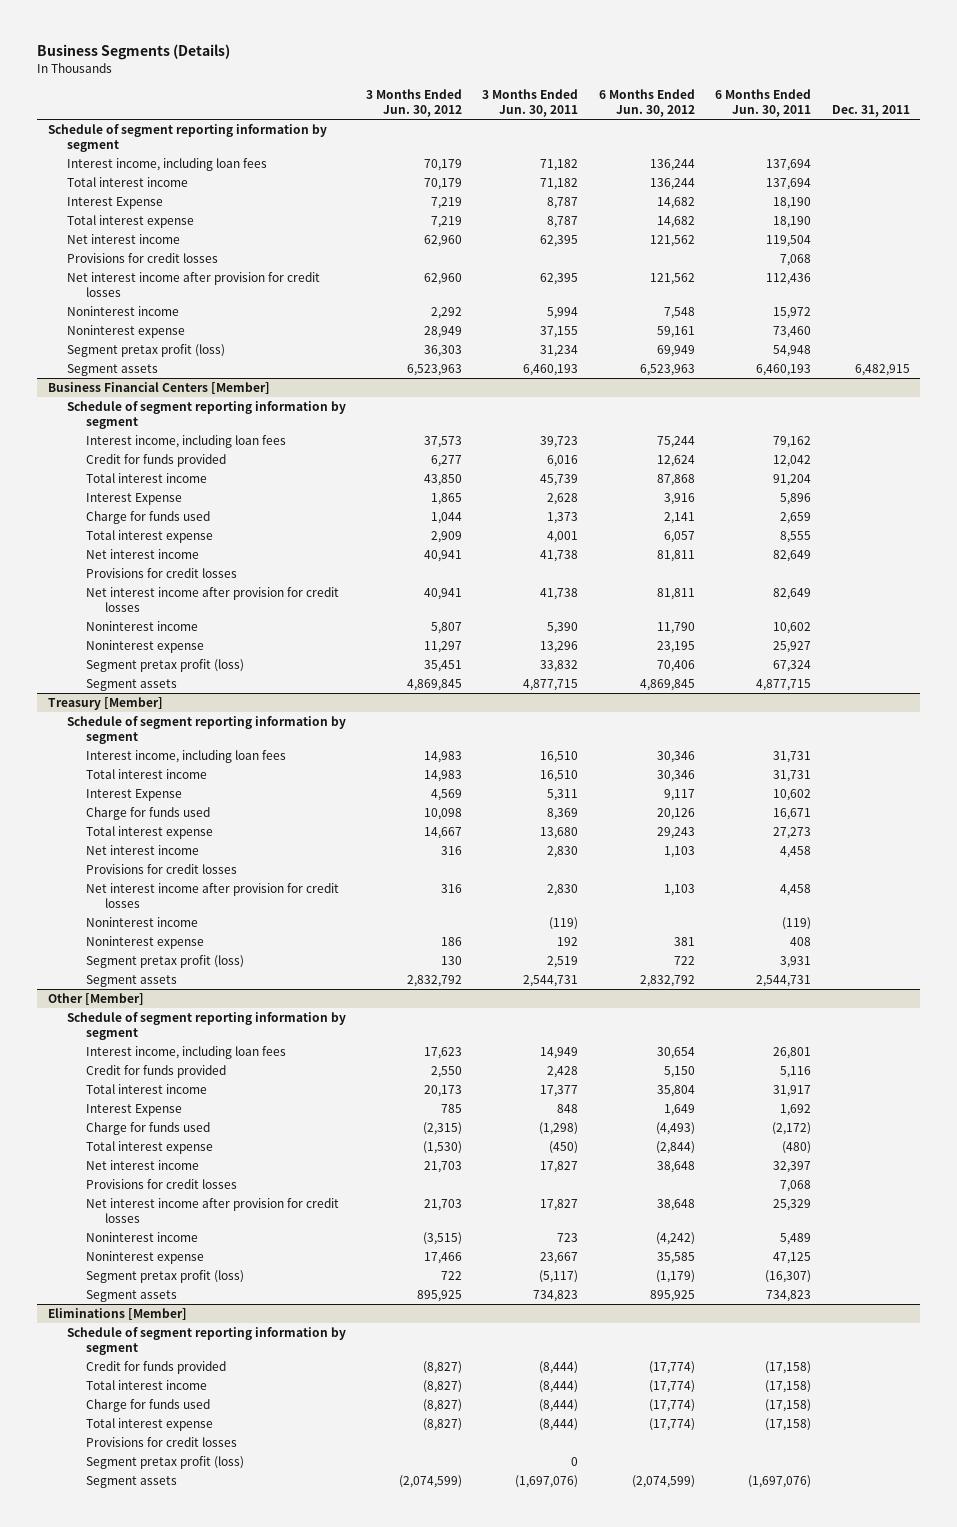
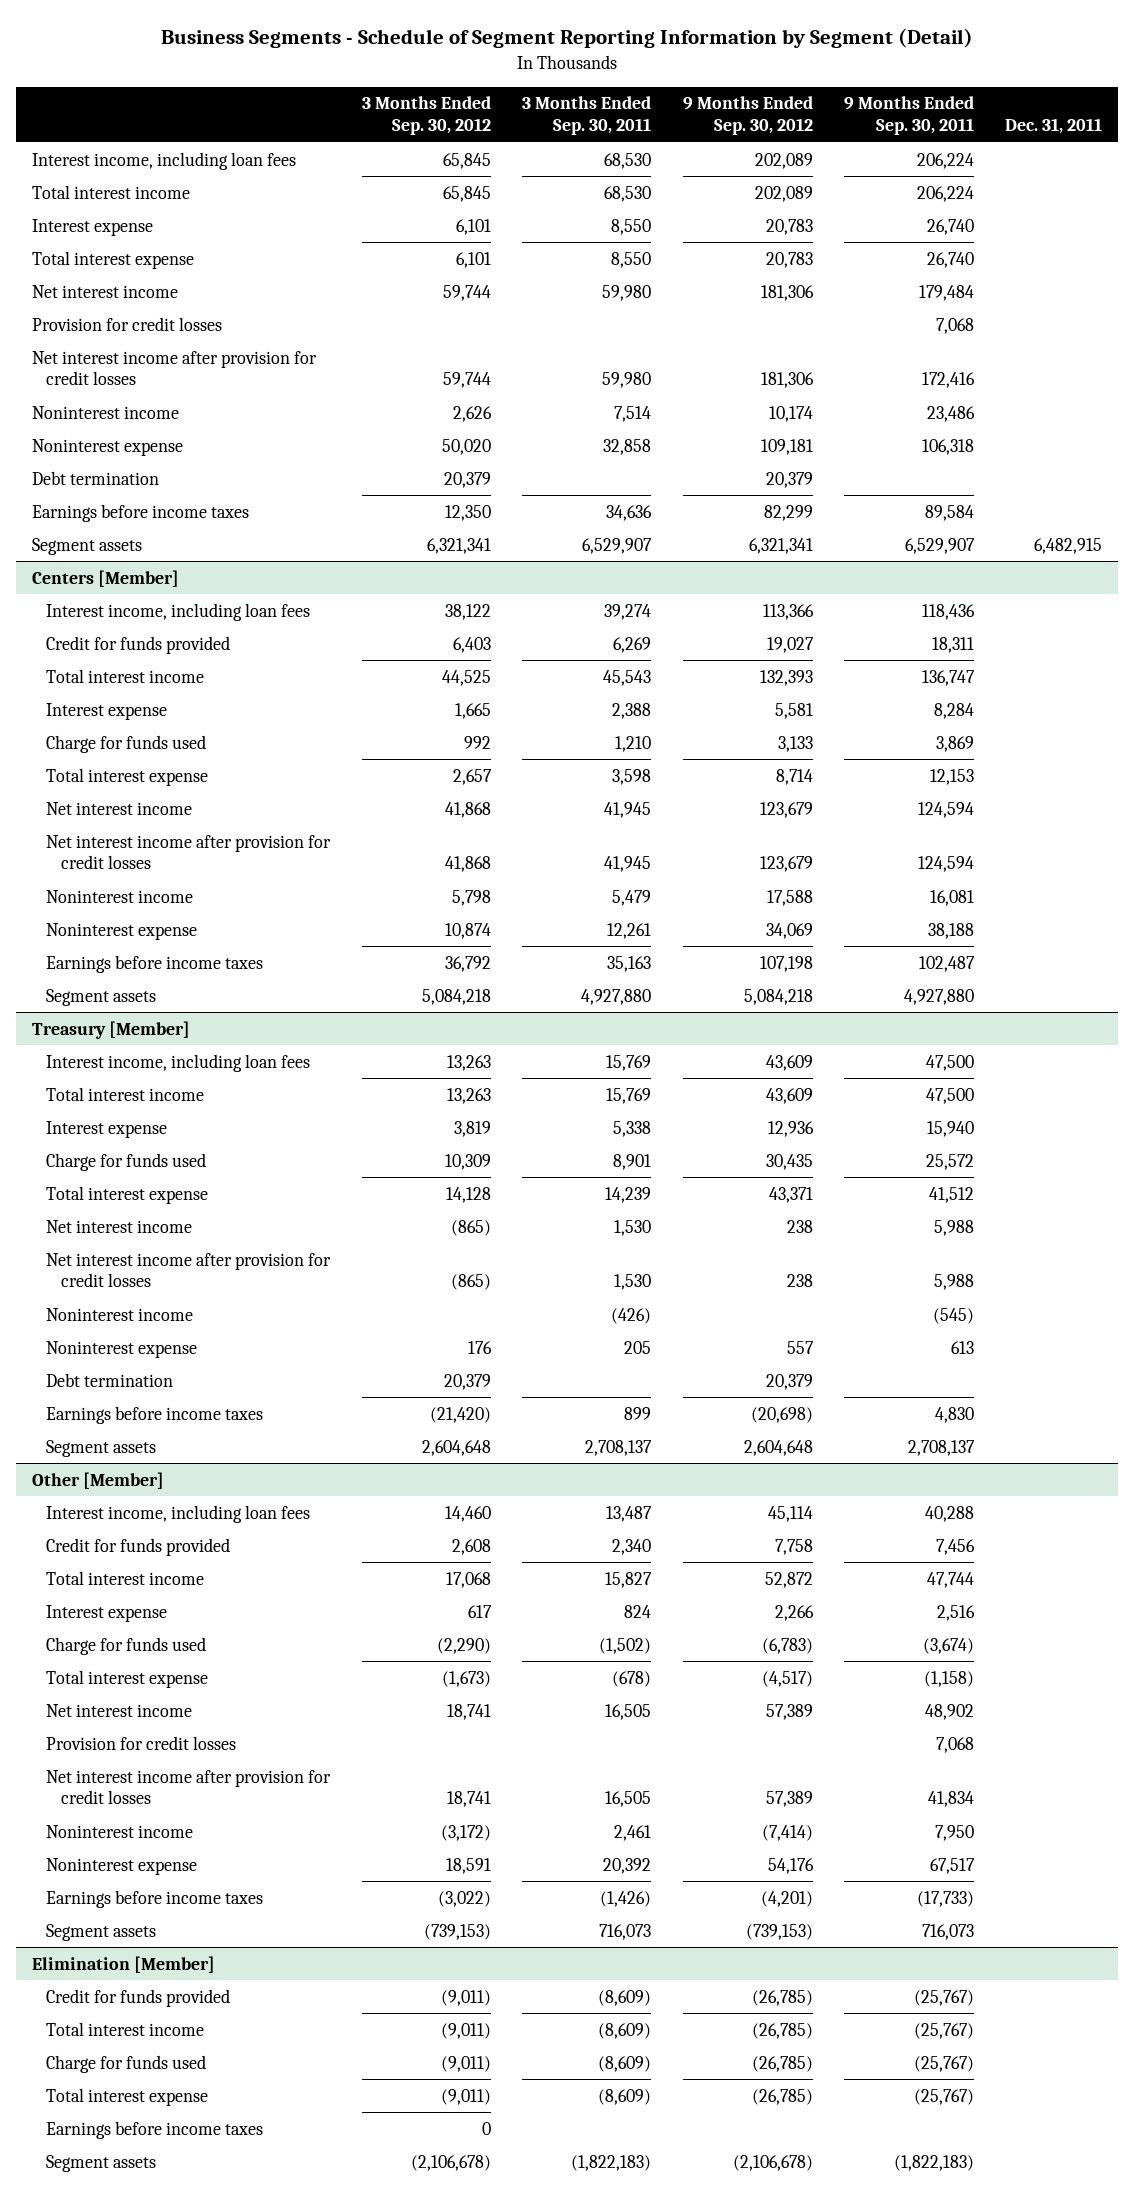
[37,44,231,61] Business Segments (Details) -> [161,28,974,49] Business Segments - Schedule of Segment Reporting Information by Segment (Detail)
[366,88,463,118] 3 Months Ended Jun. 30, 2012 -> none
[482,88,579,118] 3 Months Ended Jun. 30, 2011 -> none
[598,88,695,118] 6 Months Ended Jun. 30, 2012 -> none
[715,88,812,118] 6 Months Ended Jun. 30, 2011 -> none
none -> [361,96,491,136] 3 Months Ended Sep. 30, 2012
none -> [522,96,652,136] 3 Months Ended Sep. 30, 2011
none -> [682,96,813,136] 9 Months Ended Sep. 30, 2012
none -> [843,96,974,136] 9 Months Ended Sep. 30, 2011
[47,123,327,153] Schedule of segment reporting information by segment -> none
[66,196,163,209] Interest Expense -> [31,218,153,236] Interest expense
[66,252,218,263] Provisions for credit losses -> [31,316,222,331] Provision for credit losses
none -> [31,470,159,485] Debt termination
[66,343,225,357] Segment pretax profit (loss) -> [31,503,249,522] Earnings before income taxes
[66,400,346,430] Schedule of segment reporting information by segment -> none
[47,381,270,394] Business Financial Centers [Member] -> [31,569,179,587] Centers [Member]
[85,492,182,505] Interest Expense -> [46,702,168,720] Interest expense
[85,567,237,578] Provisions for credit losses -> none
[85,658,244,672] Segment pretax profit (loss) -> [46,954,264,973] Earnings before income taxes
[66,715,346,745] Schedule of segment reporting information by segment -> none
[85,788,182,801] Interest Expense -> [46,1120,168,1138] Interest expense
[85,863,237,874] Provisions for credit losses -> none
none -> [46,1372,174,1387] Debt termination
[85,954,244,968] Segment pretax profit (loss) -> [46,1405,264,1424] Earnings before income taxes
[66,1011,346,1041] Schedule of segment reporting information by segment -> none
[85,1103,182,1116] Interest Expense -> [46,1604,168,1622] Interest expense
[85,1178,237,1189] Provisions for credit losses -> [46,1735,237,1750] Provision for credit losses
[85,1269,244,1283] Segment pretax profit (loss) -> [46,1889,264,1908] Earnings before income taxes
[66,1326,346,1356] Schedule of segment reporting information by segment -> none
[47,1307,187,1320] Eliminations [Member] -> [31,1955,215,1973] Elimination [Member]
[85,1436,237,1447] Provisions for credit losses -> none
[85,1455,244,1469] Segment pretax profit (loss) -> [46,2120,264,2139] Earnings before income taxes

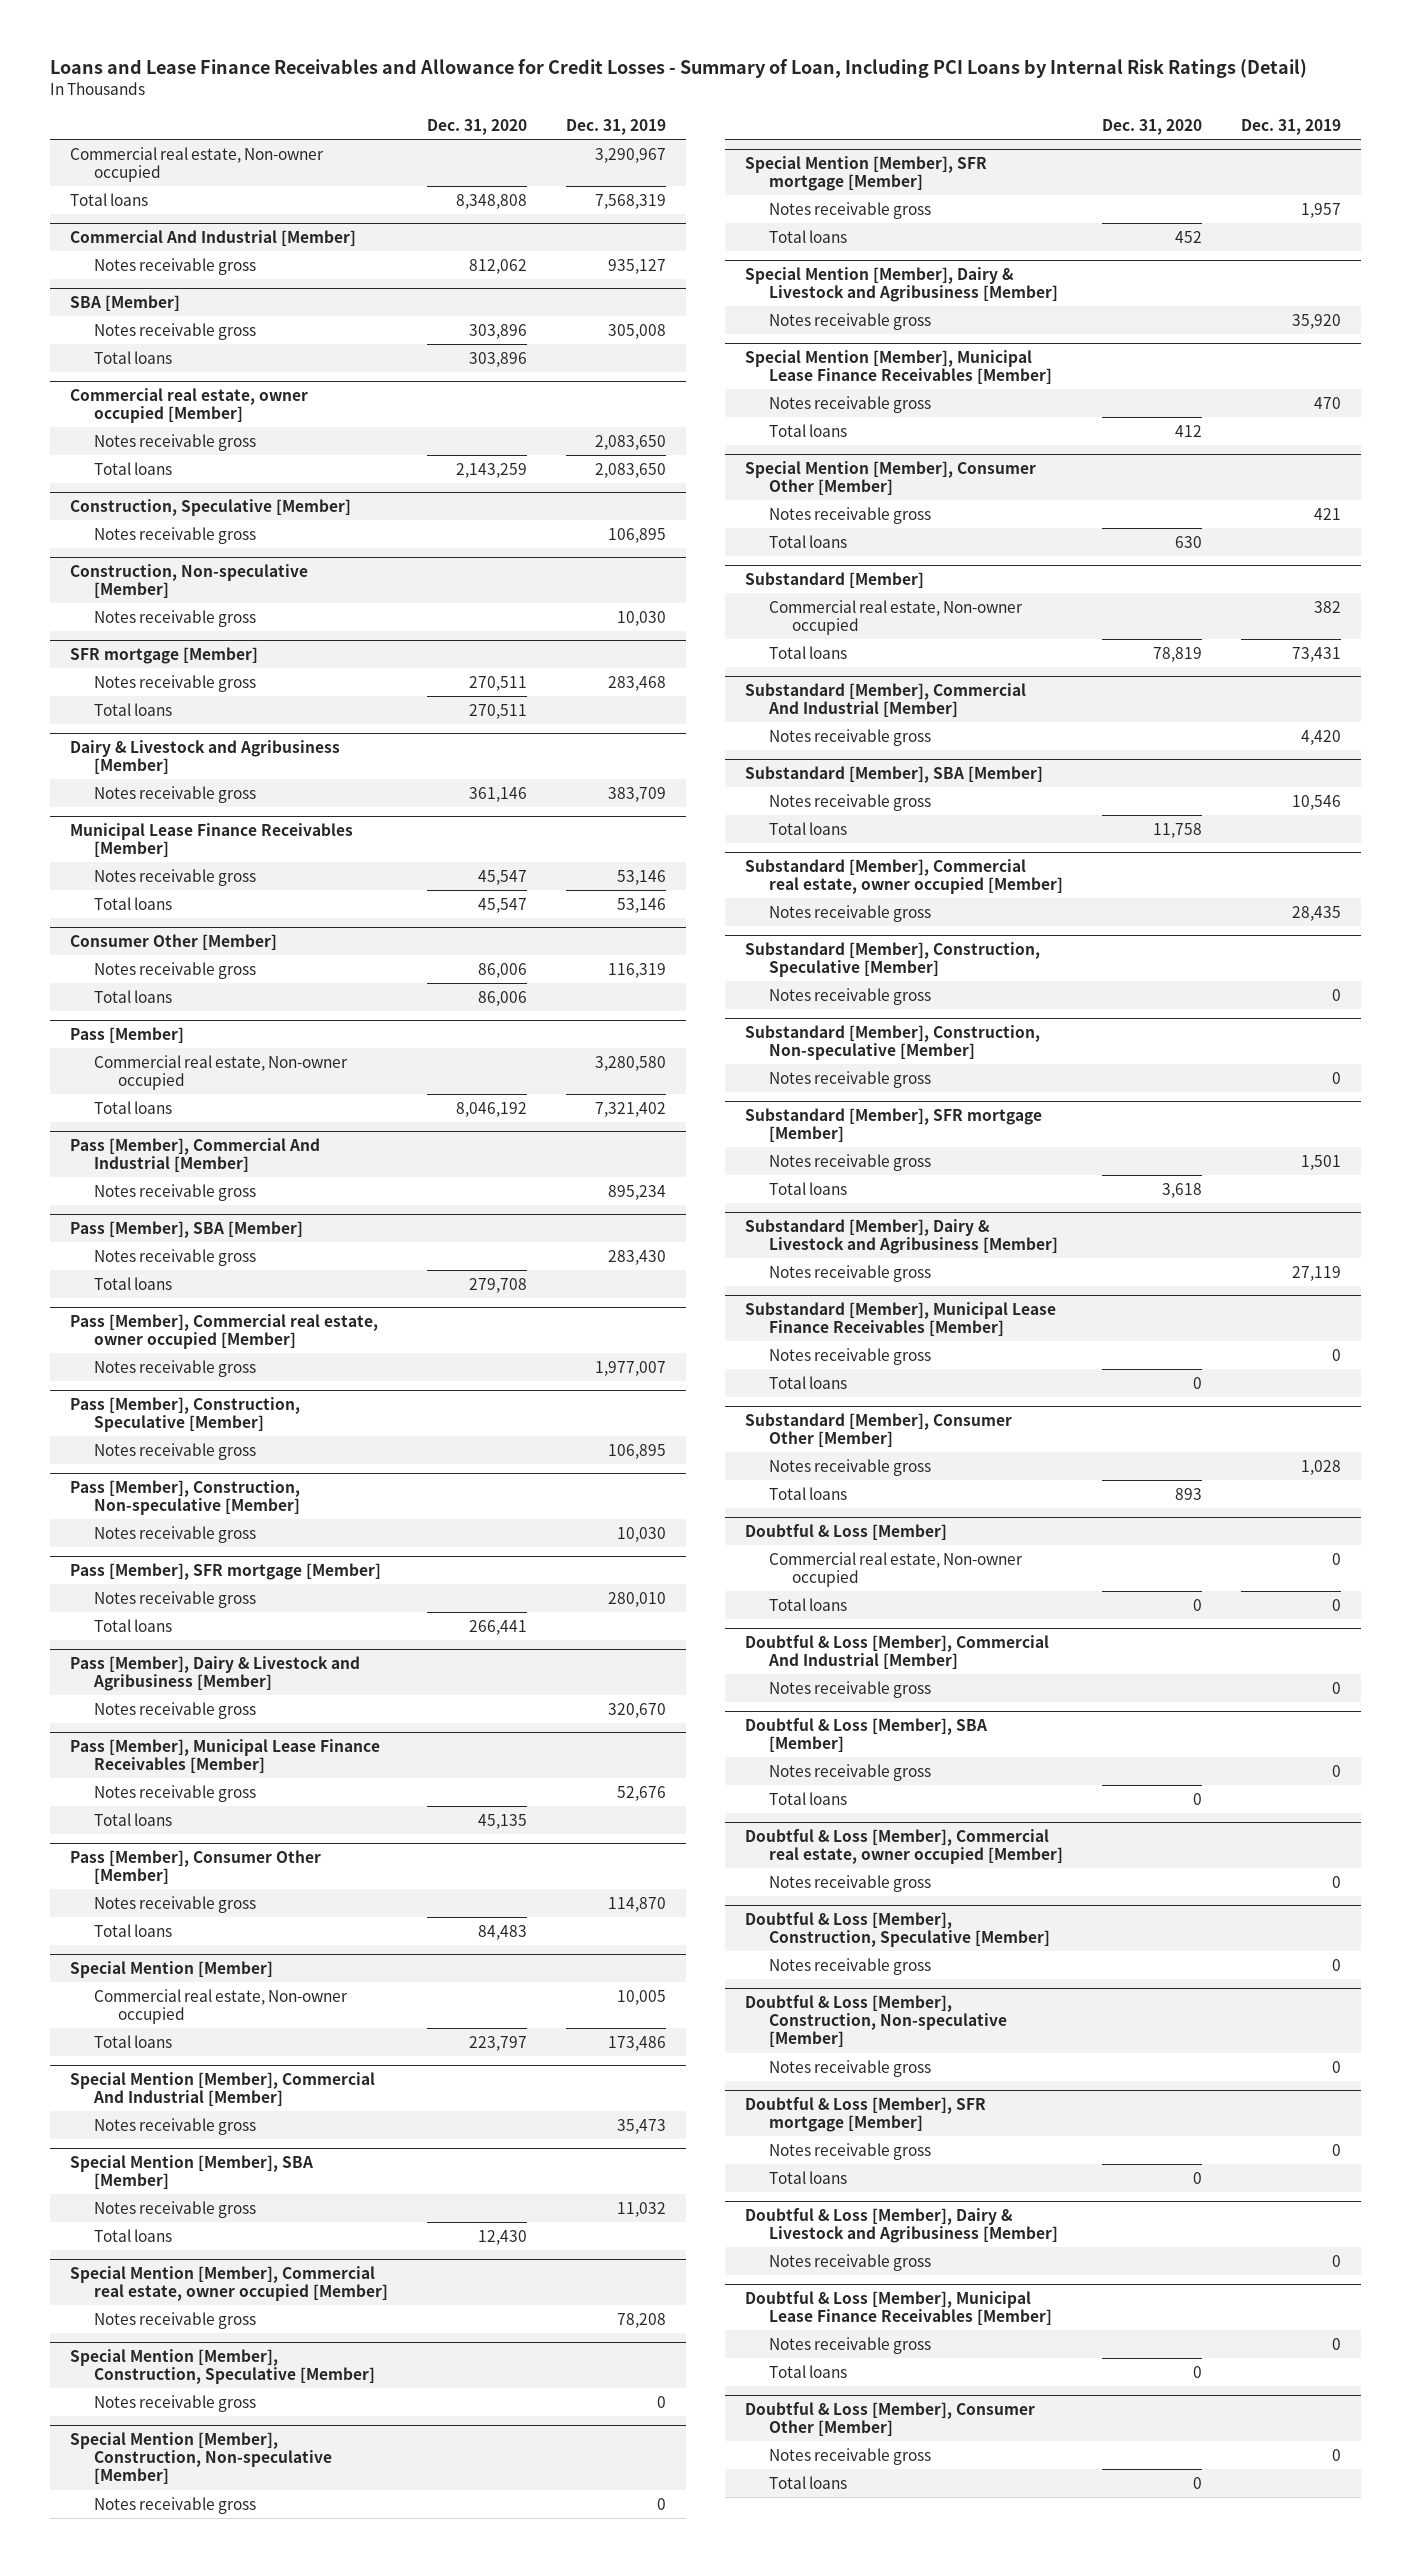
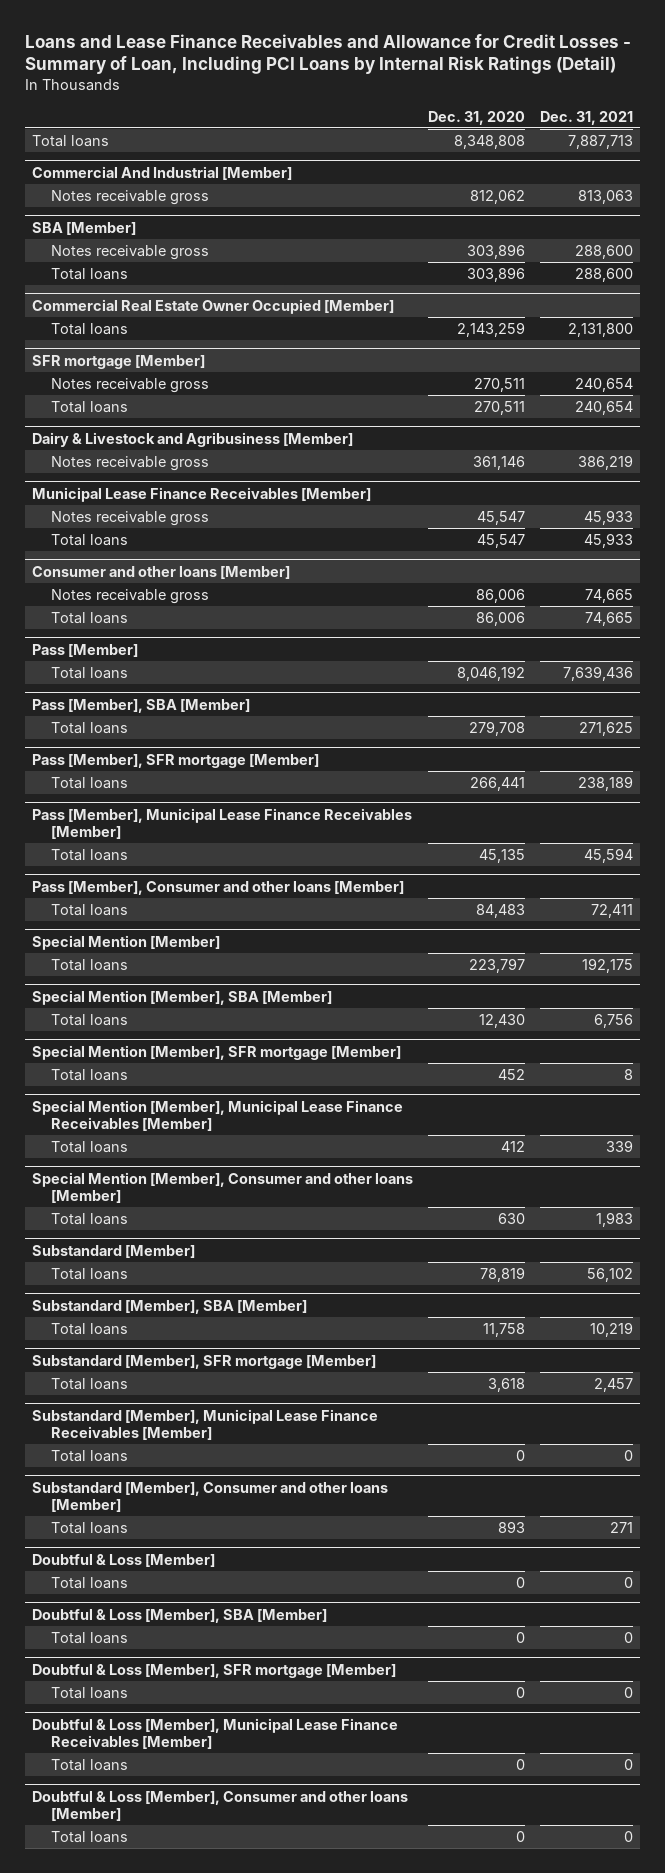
[566,118,667,135] Dec. 31, 2019 -> none
none -> [539,110,633,125] Dec. 31, 2021
[69,146,324,182] Commercial real estate, Non-owner occupied -> none
[93,433,256,451] Notes receivable gross -> none
[69,387,308,423] Commercial real estate, owner occupied [Member] -> [32,298,395,314] Commercial Real Estate Owner Occupied [Member]
[69,498,351,516] Construction, Speculative [Member] -> none
[93,526,256,544] Notes receivable gross -> none
[69,563,308,598] Construction, Non-speculative [Member] -> none
[93,609,256,627] Notes receivable gross -> none
[69,933,277,950] Consumer Other [Member] -> [32,565,291,579] Consumer and other loans [Member]
[93,1054,348,1090] Commercial real estate, Non-owner occupied -> none
[69,1137,320,1172] Pass [Member], Commercial And Industrial [Member] -> none
[93,1183,256,1201] Notes receivable gross -> none
[93,1248,256,1266] Notes receivable gross -> none
[69,1313,378,1349] Pass [Member], Commercial real estate, owner occupied [Member] -> none
[93,1359,256,1377] Notes receivable gross -> none
[69,1396,300,1432] Pass [Member], Construction, Speculative [Member] -> none
[93,1442,256,1460] Notes receivable gross -> none
[69,1479,300,1515] Pass [Member], Construction, Non-speculative [Member] -> none
[93,1525,256,1543] Notes receivable gross -> none
[93,1590,256,1608] Notes receivable gross -> none
[69,1655,360,1691] Pass [Member], Dairy & Livestock and Agribusiness [Member] -> none
[93,1701,256,1719] Notes receivable gross -> none
[93,1784,256,1802] Notes receivable gross -> none
[93,1895,256,1913] Notes receivable gross -> none
[69,1849,321,1884] Pass [Member], Consumer Other [Member] -> [32,880,405,895] Pass [Member], Consumer and other loans [Member]
[93,1988,348,2024] Commercial real estate, Non-owner occupied -> none
[69,2071,375,2106] Special Mention [Member], Commercial And Industrial [Member] -> none
[93,2117,256,2135] Notes receivable gross -> none
[93,2200,256,2218] Notes receivable gross -> none
[69,2265,388,2301] Special Mention [Member], Commercial real estate, owner occupied [Member] -> none
[93,2311,256,2329] Notes receivable gross -> none
[69,2348,375,2384] Special Mention [Member], Construction, Speculative [Member] -> none
[93,2394,256,2412] Notes receivable gross -> none
[69,2431,332,2485] Special Mention [Member], Construction, Non-speculative [Member] -> none
[93,2496,256,2514] Notes receivable gross -> none
[768,201,931,219] Notes receivable gross -> none
[744,266,1058,302] Special Mention [Member], Dairy & Livestock and Agribusiness [Member] -> none
[768,312,931,330] Notes receivable gross -> none
[768,395,931,413] Notes receivable gross -> none
[768,506,931,524] Notes receivable gross -> none
[744,460,1036,495] Special Mention [Member], Consumer Other [Member] -> [32,1171,414,1203] Special Mention [Member], Consumer and other loans [Member]
[768,599,1023,635] Commercial real estate, Non-owner occupied -> none
[744,682,1026,717] Substandard [Member], Commercial And Industrial [Member] -> none
[768,728,931,746] Notes receivable gross -> none
[768,793,931,811] Notes receivable gross -> none
[744,858,1063,894] Substandard [Member], Commercial real estate, owner occupied [Member] -> none
[768,904,931,922] Notes receivable gross -> none
[744,941,1040,977] Substandard [Member], Construction, Speculative [Member] -> none
[768,987,931,1005] Notes receivable gross -> none
[744,1024,1040,1060] Substandard [Member], Construction, Non-speculative [Member] -> none
[768,1070,931,1088] Notes receivable gross -> none
[768,1153,931,1171] Notes receivable gross -> none
[744,1218,1058,1254] Substandard [Member], Dairy & Livestock and Agribusiness [Member] -> none
[768,1264,931,1282] Notes receivable gross -> none
[768,1347,931,1365] Notes receivable gross -> none
[768,1458,931,1476] Notes receivable gross -> none
[744,1412,1012,1447] Substandard [Member], Consumer Other [Member] -> [32,1481,389,1512] Substandard [Member], Consumer and other loans [Member]
[768,1551,1023,1587] Commercial real estate, Non-owner occupied -> none
[744,1634,1049,1669] Doubtful & Loss [Member], Commercial And Industrial [Member] -> none
[768,1680,931,1698] Notes receivable gross -> none
[768,1763,931,1781] Notes receivable gross -> none
[744,1828,1063,1864] Doubtful & Loss [Member], Commercial real estate, owner occupied [Member] -> none
[768,1874,931,1892] Notes receivable gross -> none
[744,1911,1050,1947] Doubtful & Loss [Member], Construction, Speculative [Member] -> none
[768,1957,931,1975] Notes receivable gross -> none
[744,1994,1007,2048] Doubtful & Loss [Member], Construction, Non-speculative [Member] -> none
[768,2059,931,2077] Notes receivable gross -> none
[768,2142,931,2160] Notes receivable gross -> none
[744,2207,1058,2243] Doubtful & Loss [Member], Dairy & Livestock and Agribusiness [Member] -> none
[768,2253,931,2271] Notes receivable gross -> none
[768,2336,931,2354] Notes receivable gross -> none
[768,2447,931,2465] Notes receivable gross -> none
[744,2401,1035,2436] Doubtful & Loss [Member], Consumer Other [Member] -> [32,1790,409,1821] Doubtful & Loss [Member], Consumer and other loans [Member]

